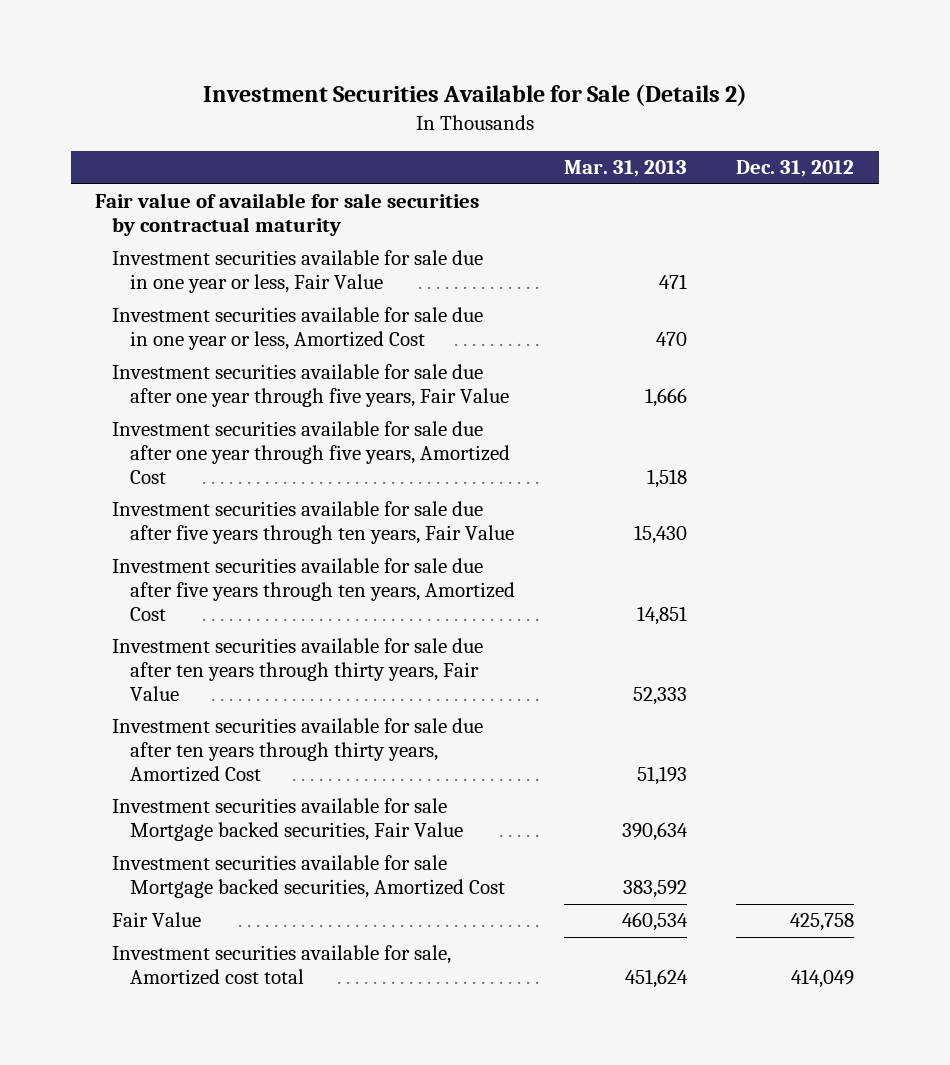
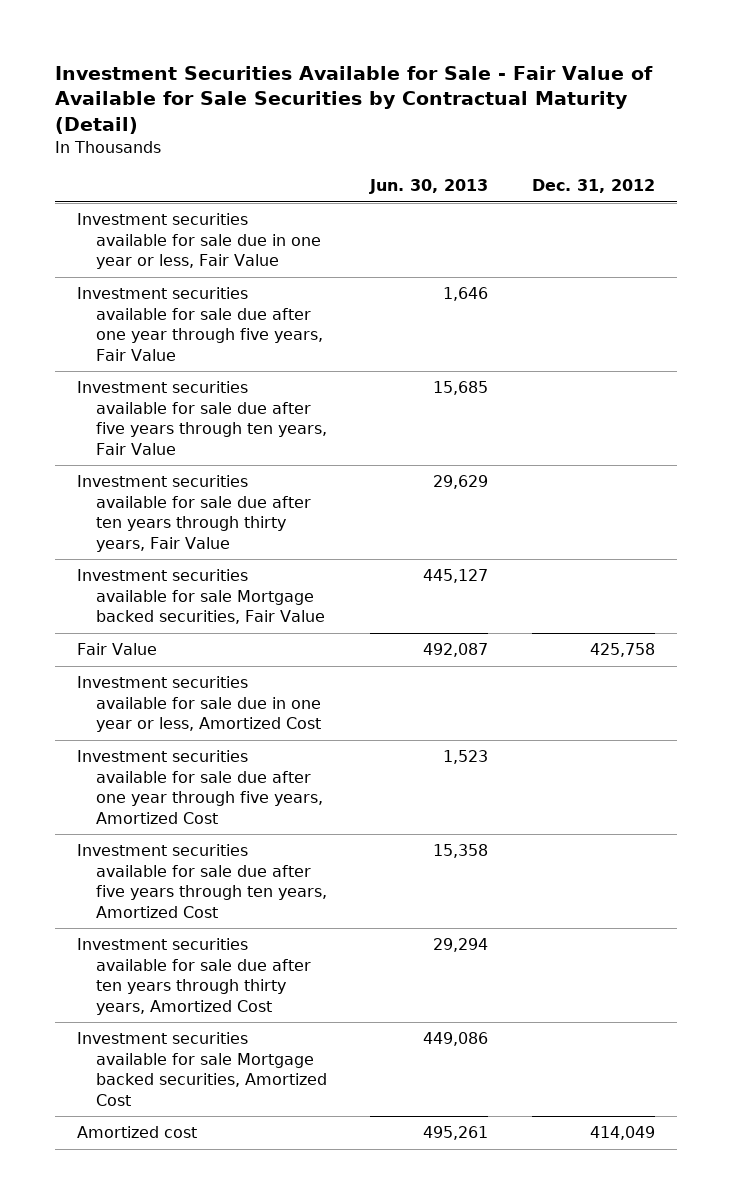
[202,84,747,107] Investment Securities Available for Sale (Details 2) -> [54,66,653,134] Investment Securities Available for Sale - Fair Value of Available for Sale Securities by Contractual Maturity (Detail)
[564,160,688,178] Mar. 31, 2013 -> none
none -> [369,179,489,195] Jun. 30, 2013
[95,193,480,237] Fair value of available for sale securities by contractual maturity -> none
[112,307,484,351] Investment securities available for sale due in one year or less, Amortized Cost -> [76,676,321,733] Investment securities available for sale due in one year or less, Amortized Cost
[112,421,510,484] Investment securities available for sale due after one year through five years, Amortized Cost -> [76,750,323,824] Investment securities available for sale due after one year through five years, Amortized Cost
[112,558,515,621] Investment securities available for sale due after five years through ten years, Amortized Cost -> [76,844,327,918] Investment securities available for sale due after five years through ten years, Amortized Cost
[112,718,484,782] Investment securities available for sale due after ten years through thirty years, Amortized Cost -> [76,938,311,1015] Investment securities available for sale due after ten years through thirty years, Amortized Cost
[112,855,505,899] Investment securities available for sale Mortgage backed securities, Amortized Cost -> [76,1032,327,1106] Investment securities available for sale Mortgage backed securities, Amortized Cost
[112,945,452,986] Investment securities available for sale, Amortized cost total -> [76,1126,197,1139] Amortized cost

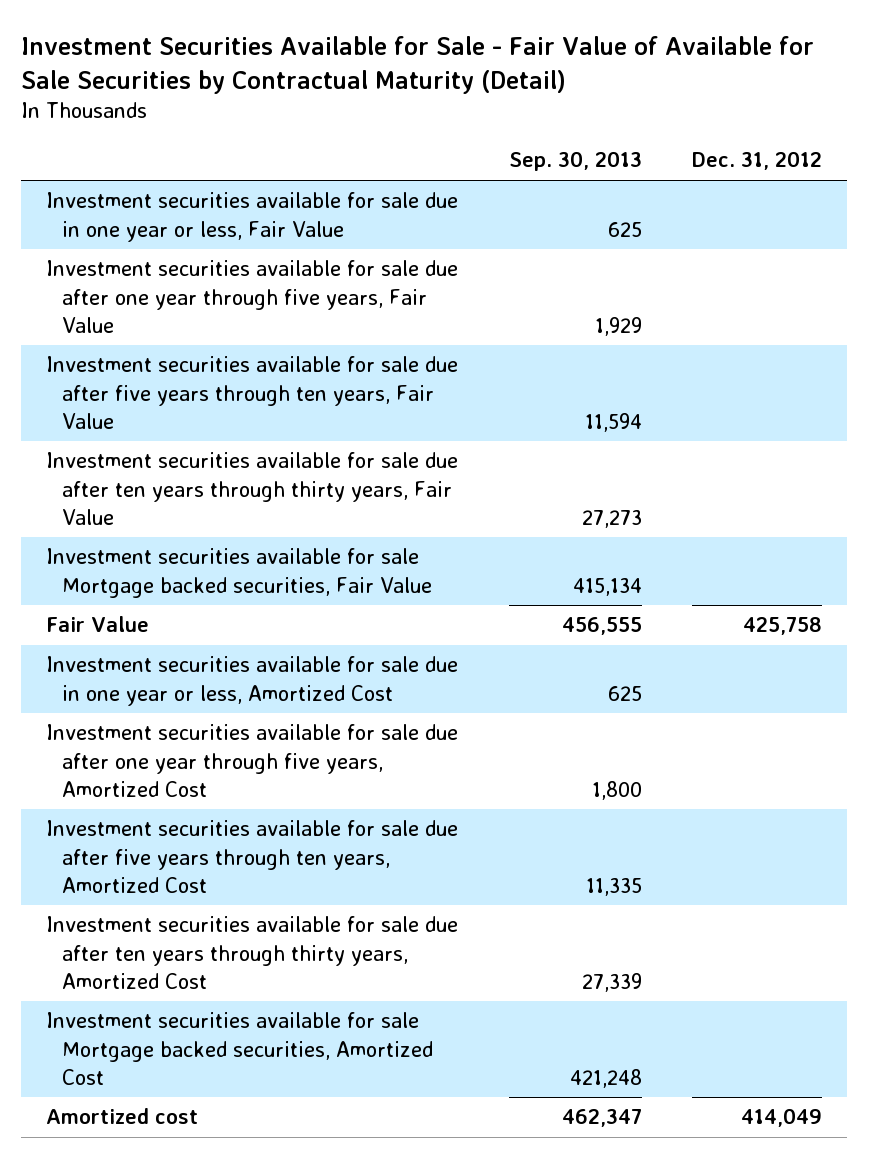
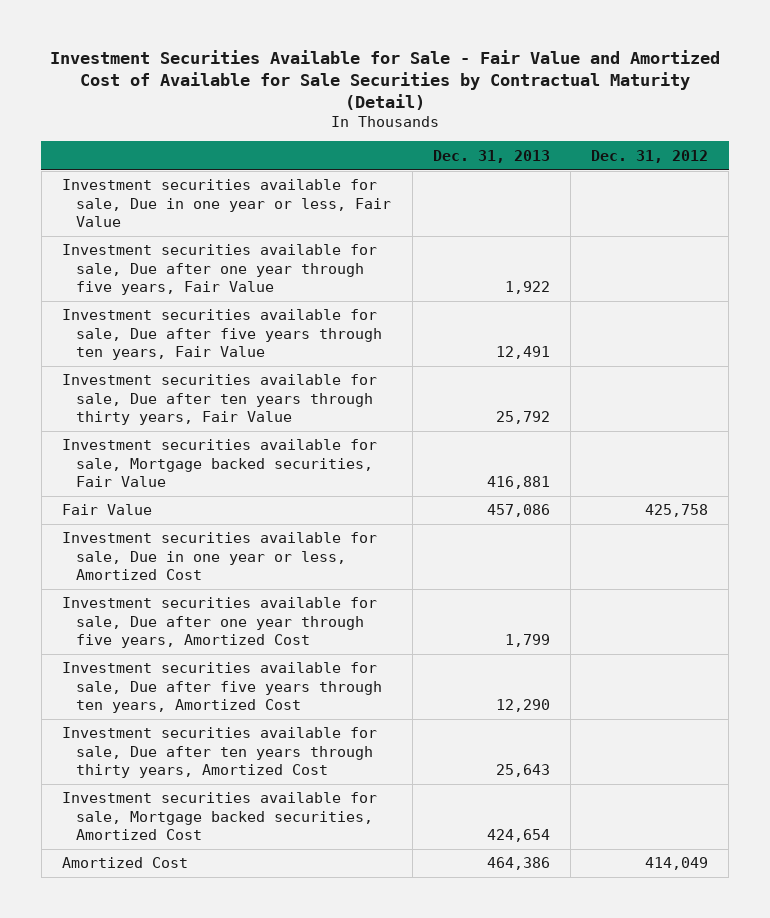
[21,36,815,94] Investment Securities Available for Sale - Fair Value of Available for Sale Securities by Contractual Maturity (Detail) -> [50,49,721,110] Investment Securities Available for Sale - Fair Value and Amortized Cost of Available for Sale Securities by Contractual Maturity (Detail)
[508,151,642,172] Sep. 30, 2013 -> none
none -> [432,149,550,163] Dec. 31, 2013
[46,192,459,242] Investment securities available for sale due in one year or less, Fair Value -> [62,179,392,228] Investment securities available for sale, Due in one year or less, Fair Value
[46,260,459,333] Investment securities available for sale due after one year through five years, Fair Value -> [62,244,378,296] Investment securities available for sale, Due after one year through five years, Fair Value
[46,356,459,429] Investment securities available for sale due after five years through ten years, Fair Value -> [62,309,383,361] Investment securities available for sale, Due after five years through ten years, Fair Value
[46,452,459,525] Investment securities available for sale due after ten years through thirty years, Fair Value -> [62,374,378,426] Investment securities available for sale, Due after ten years through thirty years, Fair Value
[46,548,433,598] Investment securities available for sale Mortgage backed securities, Fair Value -> [62,439,378,488] Investment securities available for sale, Mortgage backed securities, Fair Value
[46,656,459,706] Investment securities available for sale due in one year or less, Amortized Cost -> [62,532,378,581] Investment securities available for sale, Due in one year or less, Amortized Cost
[46,724,459,797] Investment securities available for sale due after one year through five years, Amortized Cost -> [62,597,378,649] Investment securities available for sale, Due after one year through five years, Amortized Cost
[46,820,459,893] Investment securities available for sale due after five years through ten years, Amortized Cost -> [62,662,383,714] Investment securities available for sale, Due after five years through ten years, Amortized Cost
[46,916,459,989] Investment securities available for sale due after ten years through thirty years, Amortized Cost -> [62,727,378,779] Investment securities available for sale, Due after ten years through thirty years, Amortized Cost
[46,1012,434,1085] Investment securities available for sale Mortgage backed securities, Amortized Cost -> [62,792,378,841] Investment securities available for sale, Mortgage backed securities, Amortized Cost
[46,1108,199,1125] Amortized cost -> [62,857,189,869] Amortized Cost

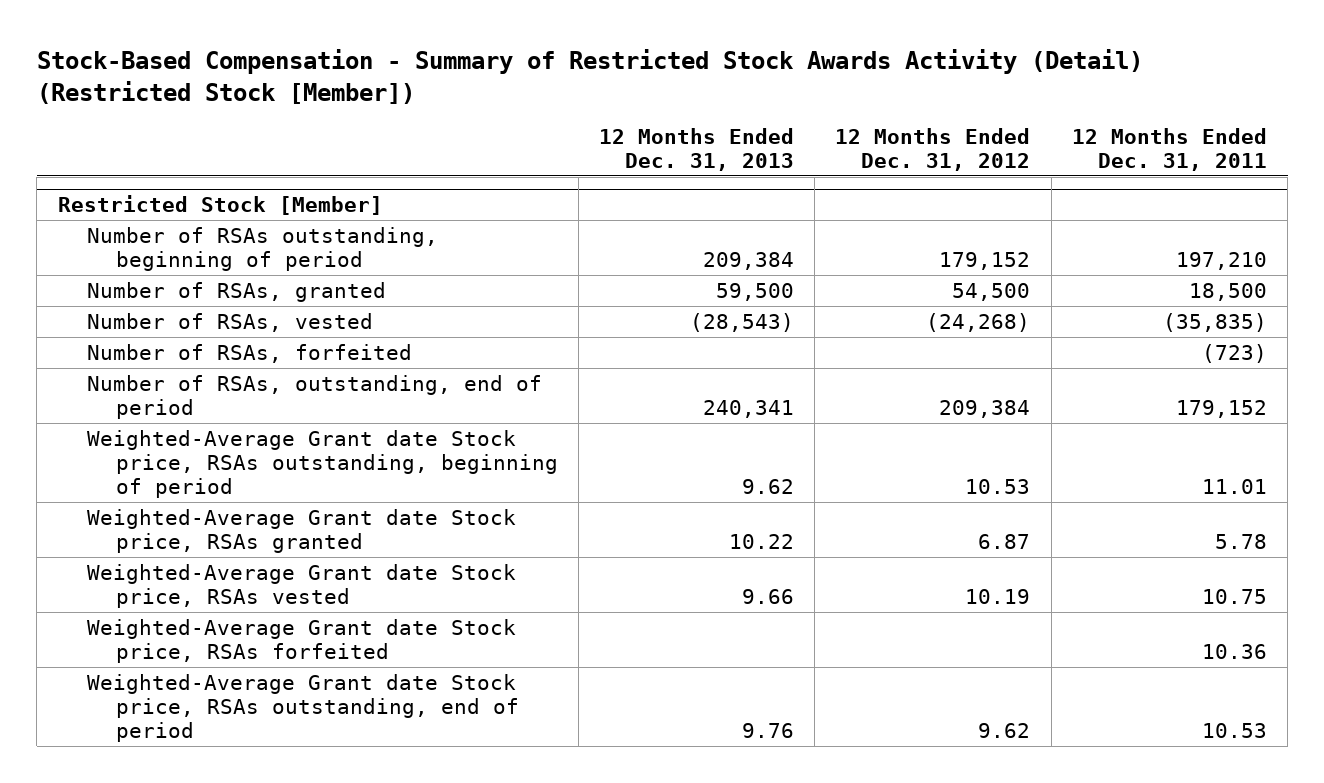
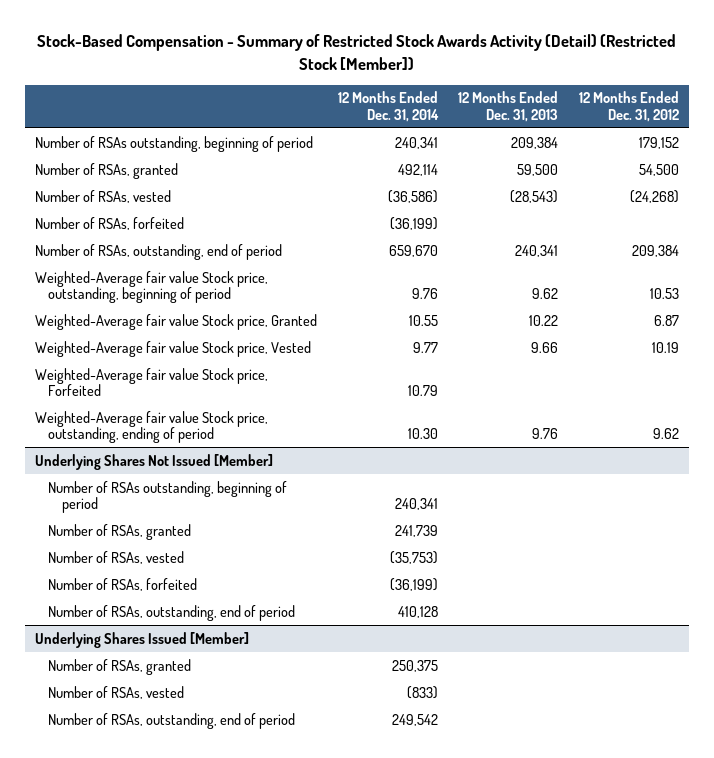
[1071,127,1267,171] 12 Months Ended Dec. 31, 2011 -> none
none -> [337,91,439,122] 12 Months Ended Dec. 31, 2014
[57,194,383,215] Restricted Stock [Member] -> none
[86,429,558,498] Weighted-Average Grant date Stock price, RSAs outstanding, beginning of period -> [35,270,269,304] Weighted-Average fair value Stock price, outstanding, beginning of period
[86,508,516,553] Weighted-Average Grant date Stock price, RSAs granted -> [35,313,318,330] Weighted-Average fair value Stock price, Granted
[86,563,516,608] Weighted-Average Grant date Stock price, RSAs vested -> [35,340,312,357] Weighted-Average fair value Stock price, Vested
[86,618,516,663] Weighted-Average Grant date Stock price, RSAs forfeited -> [35,367,269,397] Weighted-Average fair value Stock price, Forfeited
[86,673,519,742] Weighted-Average Grant date Stock price, RSAs outstanding, end of period -> [35,410,269,444] Weighted-Average fair value Stock price, outstanding, ending of period
none -> [35,453,274,470] Underlying Shares Not Issued [Member]
none -> [48,480,288,514] Number of RSAs outstanding, beginning of period
none -> [48,523,192,540] Number of RSAs, granted
none -> [48,550,185,564] Number of RSAs, vested
none -> [48,577,198,591] Number of RSAs, forfeited
none -> [48,604,296,621] Number of RSAs, outstanding, end of period
none -> [35,631,250,648] Underlying Shares Issued [Member]
none -> [48,658,192,675] Number of RSAs, granted
none -> [48,685,185,699] Number of RSAs, vested
none -> [48,712,296,729] Number of RSAs, outstanding, end of period

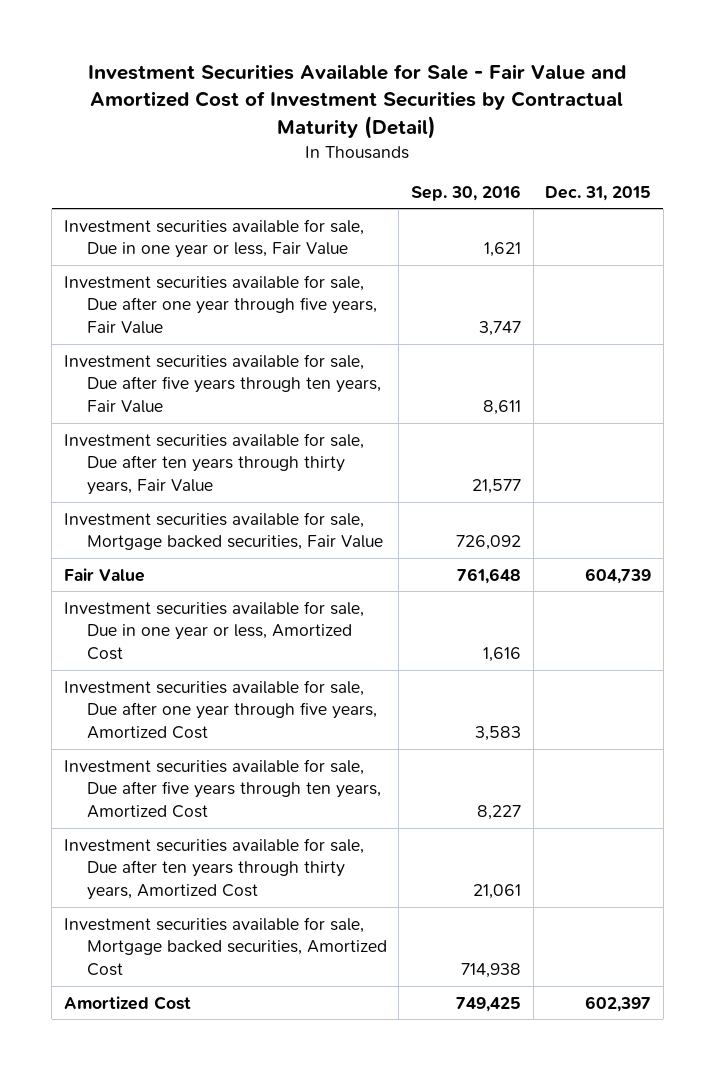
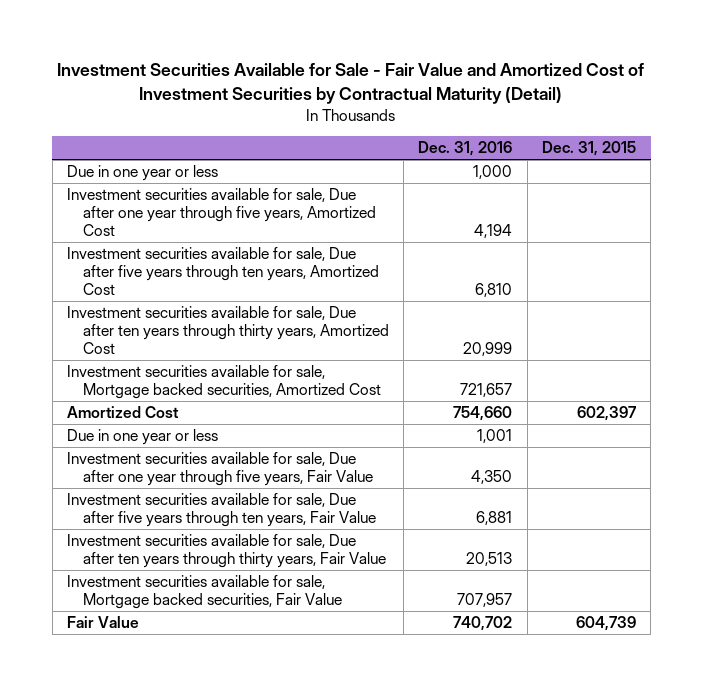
[411,184,522,201] Sep. 30, 2016 -> none
none -> [418,141,513,157] Dec. 31, 2016
[63,218,364,259] Investment securities available for sale, Due in one year or less, Fair Value -> none
[63,600,364,661] Investment securities available for sale, Due in one year or less, Amortized Cost -> [66,165,218,182] Due in one year or less
none -> [66,429,218,446] Due in one year or less
[63,274,377,335] Investment securities available for sale, Due after one year through five years, Fair Value -> [66,452,374,487] Investment securities available for sale, Due after one year through five years, Fair Value
[63,353,381,414] Investment securities available for sale, Due after five years through ten years, Fair Value -> [66,493,377,528] Investment securities available for sale, Due after five years through ten years, Fair Value
[63,432,364,496] Investment securities available for sale, Due after ten years through thirty years, Fair Value -> [66,534,387,569] Investment securities available for sale, Due after ten years through thirty years, Fair Value
[63,511,383,551] Investment securities available for sale, Mortgage backed securities, Fair Value -> [66,575,343,610] Investment securities available for sale, Mortgage backed securities, Fair Value
[63,567,145,582] Fair Value -> [66,616,139,629] Fair Value

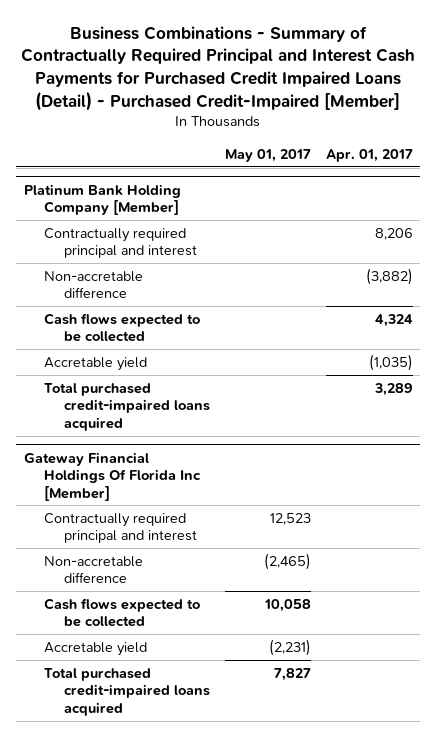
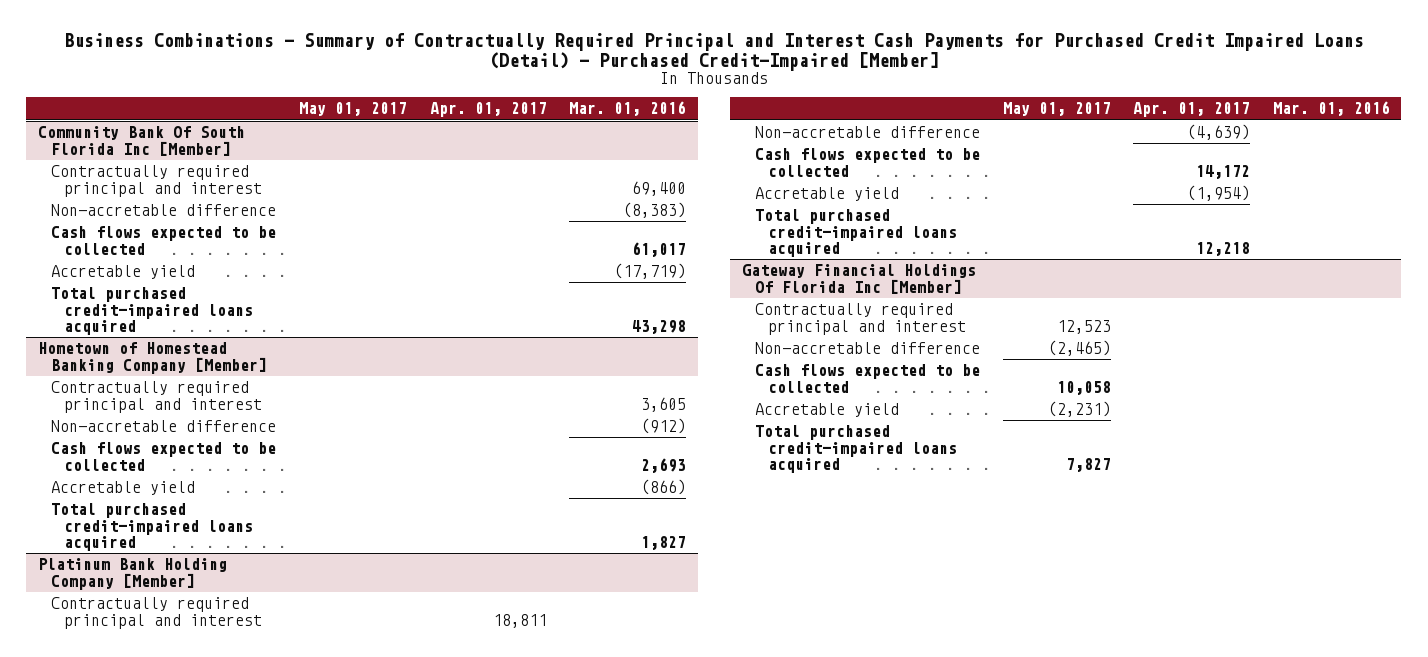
none -> [569,101,687,117] Mar. 01, 2016
none -> [37,126,245,156] Community Bank Of South Florida Inc [Member]
none -> [50,165,263,197] Contractually required principal and interest
none -> [50,204,276,217] Non-accretable difference
none -> [50,226,276,255] Cash flows expected to be collected
none -> [50,265,195,280] Accretable yield
none -> [50,287,254,336] Total purchased credit-impaired loans acquired
none -> [37,342,267,374] Hometown of Homestead Banking Company [Member]
none -> [50,381,263,413] Contractually required principal and interest
none -> [50,420,276,433] Non-accretable difference
none -> [50,442,276,471] Cash flows expected to be collected
none -> [50,481,195,496] Accretable yield
none -> [50,503,254,552] Total purchased credit-impaired loans acquired
[374,227,413,240] 8,206 -> [492,613,547,628] 18,811
[365,267,413,285] (3,882) -> [1187,124,1251,141] (4,639)
[374,313,413,327] 4,324 -> [1196,164,1251,179] 14,172
[368,353,413,371] (1,035) -> [1187,185,1251,202] (1,954)
[373,382,413,396] 3,289 -> [1196,242,1251,257] 12,218

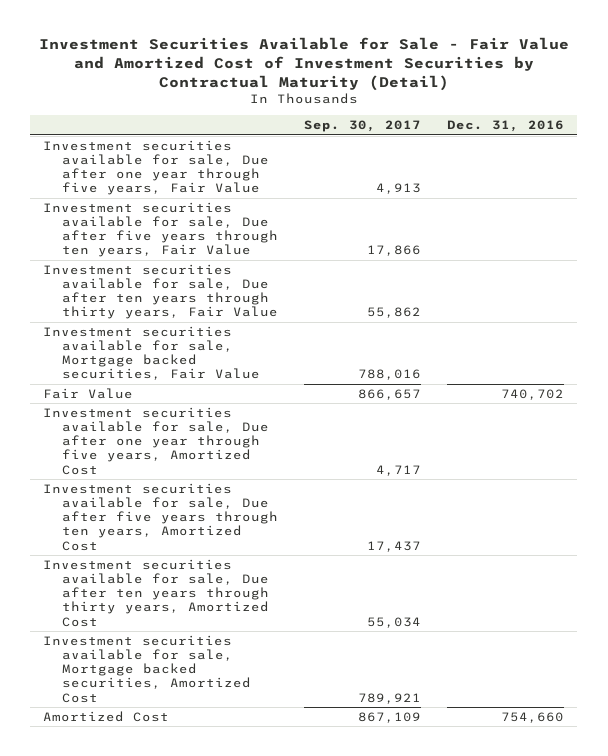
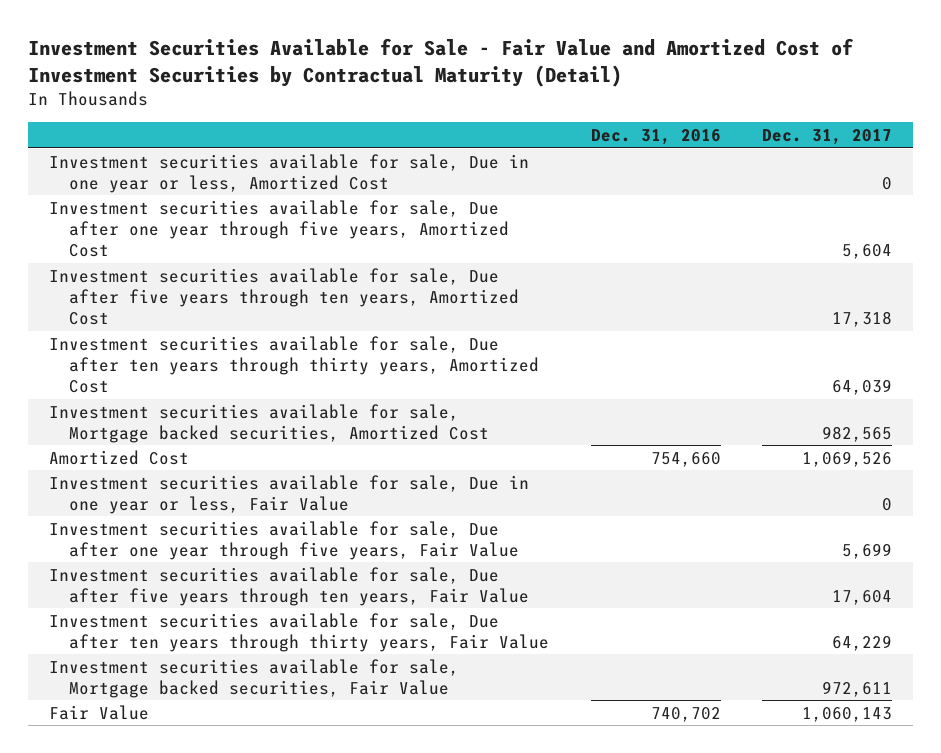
[304,120,422,133] Sep. 30, 2017 -> none
none -> [762,129,893,146] Dec. 31, 2017
none -> [49,153,530,193] Investment securities available for sale, Due in one year or less, Amortized Cost
none -> [49,474,530,514] Investment securities available for sale, Due in one year or less, Fair Value
[43,139,270,196] Investment securities available for sale, Due after one year through five years, Fair Value -> [49,520,520,560] Investment securities available for sale, Due after one year through five years, Fair Value
[43,201,279,258] Investment securities available for sale, Due after five years through ten years, Fair Value -> [49,566,530,606] Investment securities available for sale, Due after five years through ten years, Fair Value
[43,263,279,320] Investment securities available for sale, Due after ten years through thirty years, Fair Value -> [49,612,550,652] Investment securities available for sale, Due after ten years through thirty years, Fair Value
[43,325,261,381] Investment securities available for sale, Mortgage backed securities, Fair Value -> [49,658,460,698] Investment securities available for sale, Mortgage backed securities, Fair Value
[43,387,134,399] Fair Value -> [49,704,150,720] Fair Value

